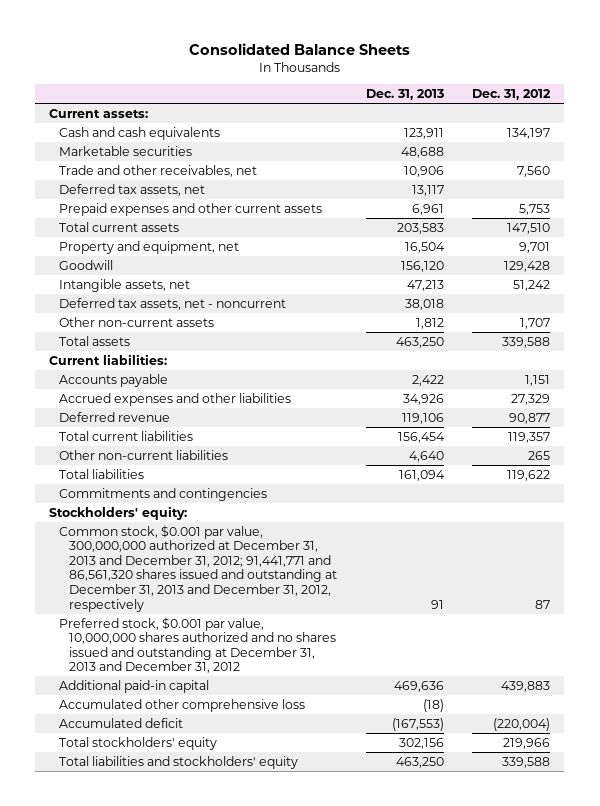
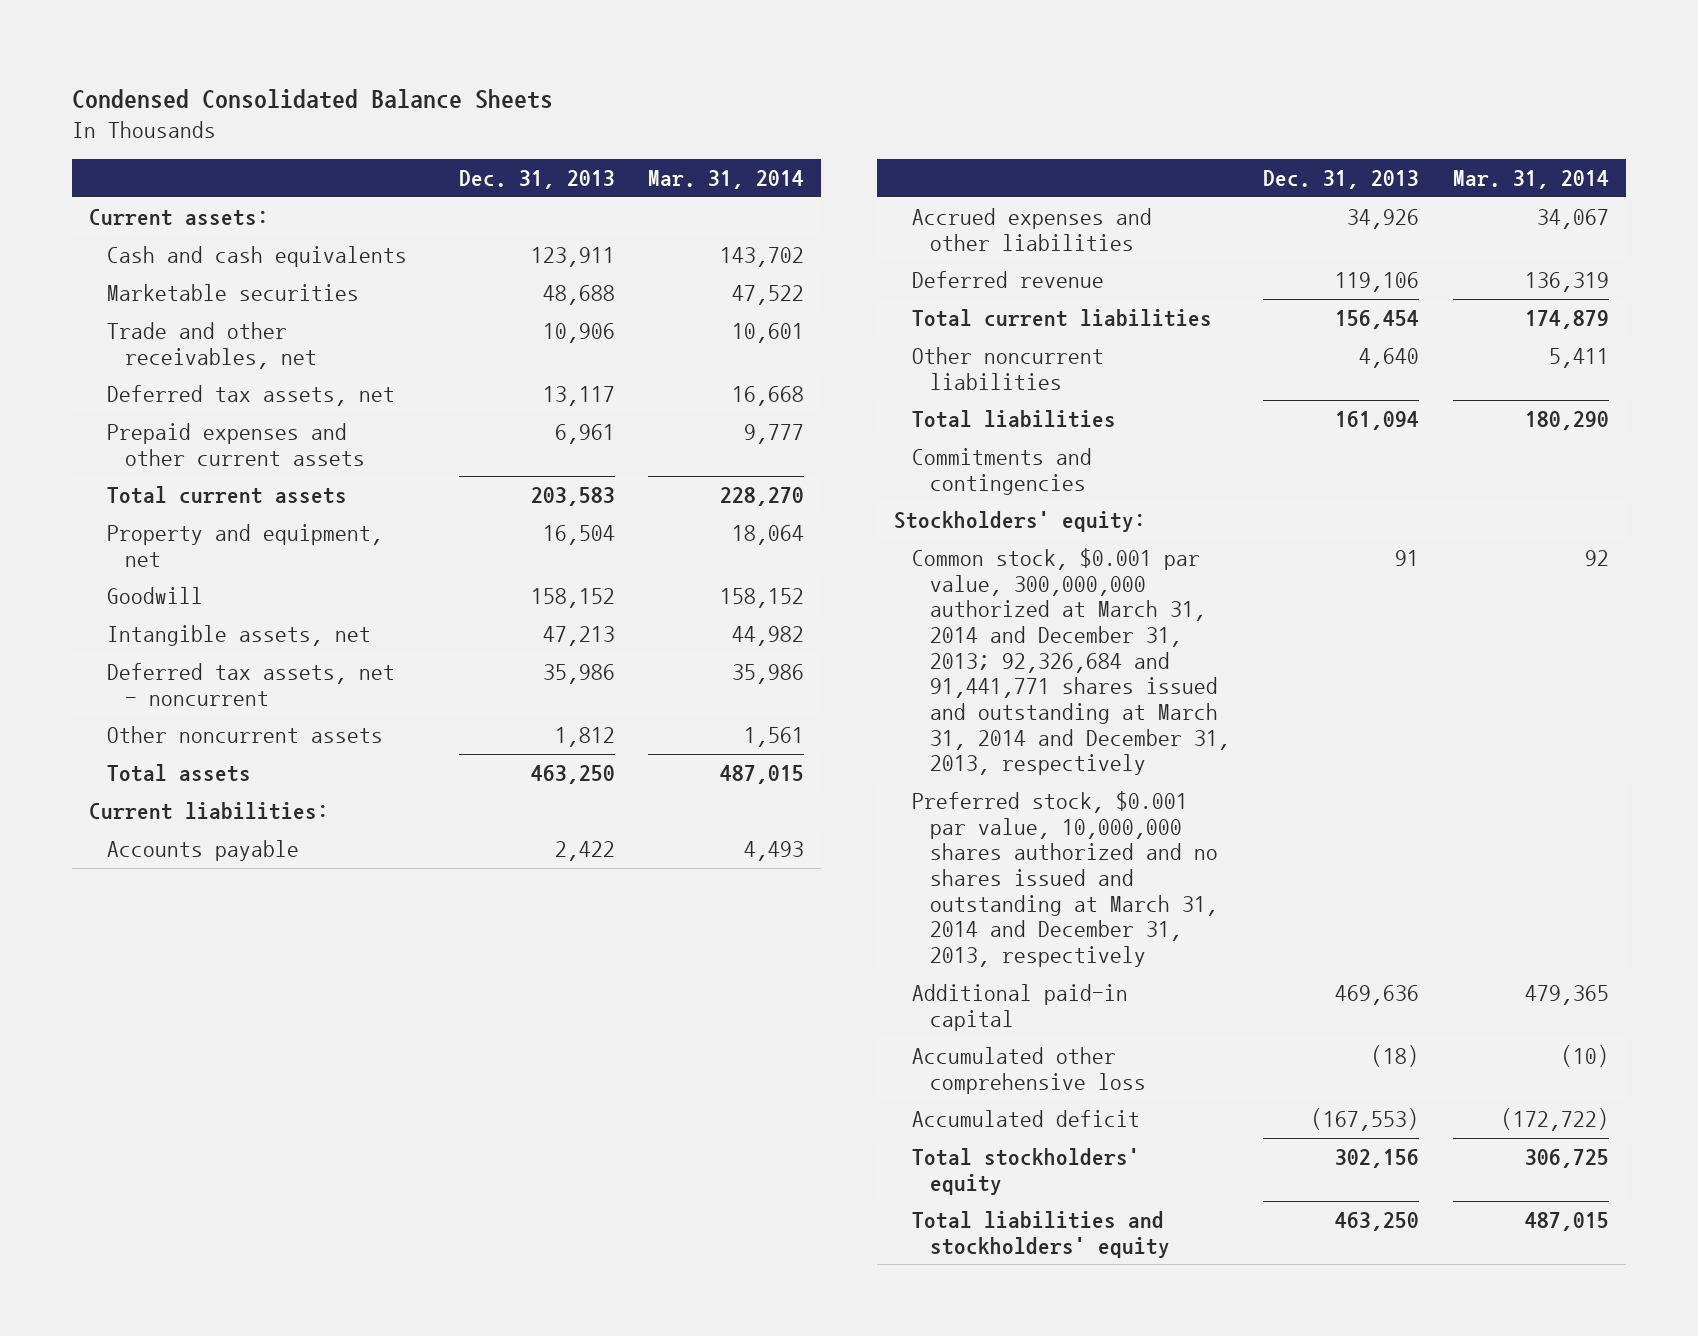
[188,42,410,55] Consolidated Balance Sheets -> [72,88,554,109] Condensed Consolidated Balance Sheets
[472,89,552,101] Dec. 31, 2012 -> none
none -> [648,170,805,190] Mar. 31, 2014
[400,260,444,272] 156,120 -> [530,587,615,608] 158,152
[404,298,444,310] 38,018 -> [542,663,615,684] 35,986
[59,316,215,327] Other non-current assets -> [107,725,384,743] Other noncurrent assets
[59,449,229,460] Other non-current liabilities -> [911,346,1104,390] Other noncurrent liabilities
[59,524,338,612] Common stock, $0.001 par value, 300,000,000 authorized at December 31, 2013 and December 31, 2012; 91,441,771 and 86,561,320 shares issued and outstanding at December 31, 2013 and December 31, 2012, respectively -> [911,547,1230,776] Common stock, $0.001 par value, 300,000,000 authorized at March 31, 2014 and December 31, 2013; 92,326,684 and 91,441,771 shares issued and outstanding at March 31, 2014 and December 31, 2013, respectively
[59,616,337,674] Preferred stock, $0.001 par value, 10,000,000 shares authorized and no shares issued and outstanding at December 31, 2013 and December 31, 2012 -> [911,790,1218,967] Preferred stock, $0.001 par value, 10,000,000 shares authorized and no shares issued and outstanding at March 31, 2014 and December 31, 2013, respectively

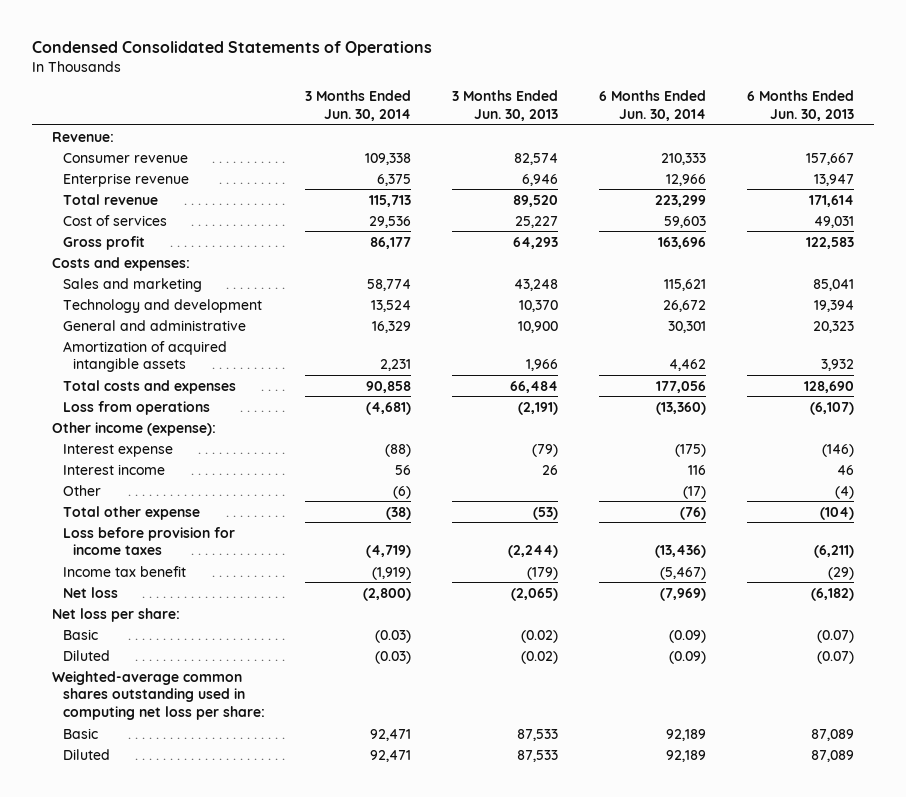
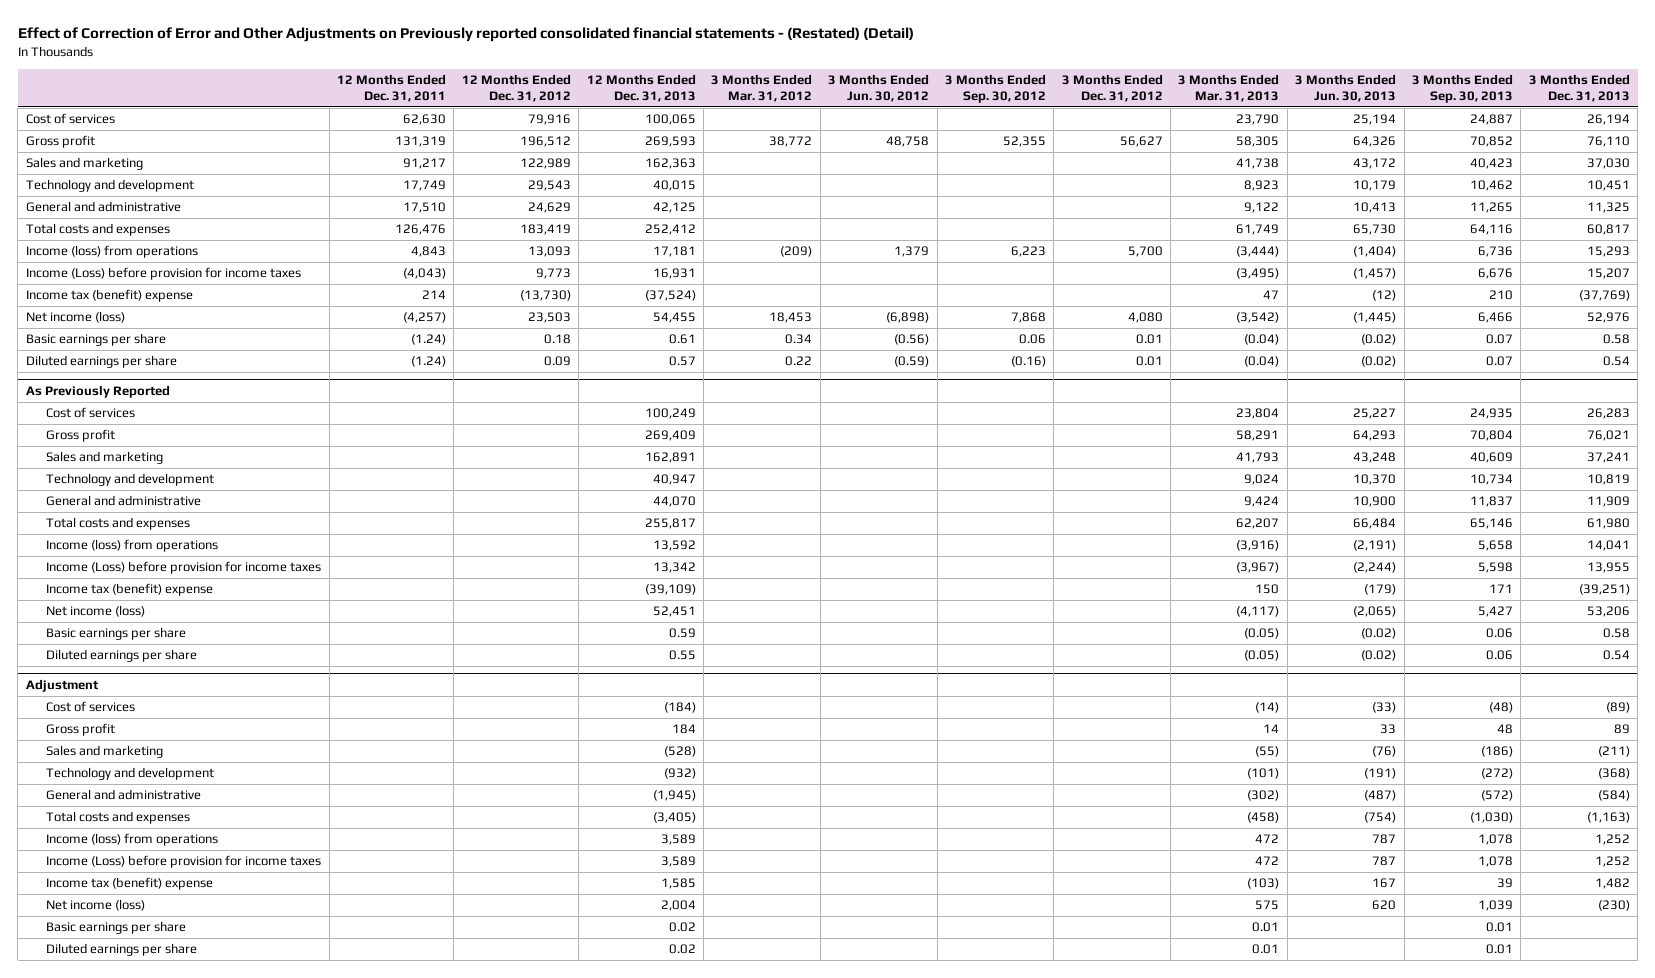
[32,41,433,57] Condensed Consolidated Statements of Operations -> [17,26,914,42] Effect of Correction of Error and Other Adjustments on Previously reported consolidated financial statements - (Restated) (Detail)
[305,90,412,122] 3 Months Ended Jun. 30, 2014 -> none
[599,90,707,122] 6 Months Ended Jun. 30, 2014 -> none
[746,90,854,122] 6 Months Ended Jun. 30, 2013 -> none
none -> [337,74,447,102] 12 Months Ended Dec. 31, 2011
none -> [461,74,571,102] 12 Months Ended Dec. 31, 2012
none -> [586,74,696,102] 12 Months Ended Dec. 31, 2013
none -> [711,74,813,102] 3 Months Ended Mar. 31, 2012
none -> [828,74,930,102] 3 Months Ended Jun. 30, 2012
none -> [944,74,1046,103] 3 Months Ended Sep. 30, 2012
none -> [1061,74,1163,102] 3 Months Ended Dec. 31, 2012
none -> [1178,74,1280,102] 3 Months Ended Mar. 31, 2013
none -> [1412,74,1514,103] 3 Months Ended Sep. 30, 2013
none -> [1528,74,1630,102] 3 Months Ended Dec. 31, 2013
[52,131,115,142] Revenue: -> none
[62,152,188,163] Consumer revenue -> none
[62,172,189,187] Enterprise revenue -> none
[62,193,158,205] Total revenue -> none
none -> [25,113,115,125] Cost of services
none -> [25,135,95,149] Gross profit
none -> [25,157,143,171] Sales and marketing
none -> [25,179,194,193] Technology and development
none -> [25,201,181,213] General and administrative
none -> [25,223,170,237] Total costs and expenses
none -> [25,245,198,259] Income (loss) from operations
none -> [25,267,301,281] Income (Loss) before provision for income taxes
none -> [25,289,193,303] Income tax (benefit) expense
none -> [25,311,125,324] Net income (loss)
none -> [25,333,166,347] Basic earnings per share
none -> [25,355,177,369] Diluted earnings per share
none -> [25,385,170,399] As Previously Reported
[52,256,191,271] Costs and expenses: -> none
[62,340,227,373] Amortization of acquired intangible assets -> none
[52,421,217,436] Other income (expense): -> none
[62,443,173,457] Interest expense -> none
[62,463,165,475] Interest income -> none
[62,484,101,496] Other -> none
[62,505,200,520] Total other expense -> none
[52,607,181,622] Net loss per share: -> none
[52,670,265,721] Weighted-average common shares outstanding used in computing net loss per share: -> none
[62,727,98,739] Basic -> none
[62,748,110,760] Diluted -> none
[62,400,210,415] Loss from operations -> [46,539,219,553] Income (loss) from operations
[62,526,235,556] Loss before provision for income taxes -> [46,561,322,575] Income (Loss) before provision for income taxes
[62,565,186,577] Income tax benefit -> [46,583,214,597] Income tax (benefit) expense
[62,586,118,598] Net loss -> [46,605,146,618] Net income (loss)
[62,628,98,640] Basic -> [46,627,187,641] Basic earnings per share
[62,649,110,661] Diluted -> [46,649,198,663] Diluted earnings per share
none -> [25,679,99,693] Adjustment
none -> [46,701,136,713] Cost of services
none -> [46,723,116,737] Gross profit
none -> [46,745,164,759] Sales and marketing
none -> [46,767,215,781] Technology and development
none -> [46,789,202,801] General and administrative
none -> [46,811,191,825] Total costs and expenses
none -> [46,833,219,847] Income (loss) from operations
none -> [46,855,322,869] Income (Loss) before provision for income taxes
none -> [46,877,214,891] Income tax (benefit) expense
none -> [46,899,146,912] Net income (loss)
none -> [46,921,187,935] Basic earnings per share
none -> [46,943,198,957] Diluted earnings per share

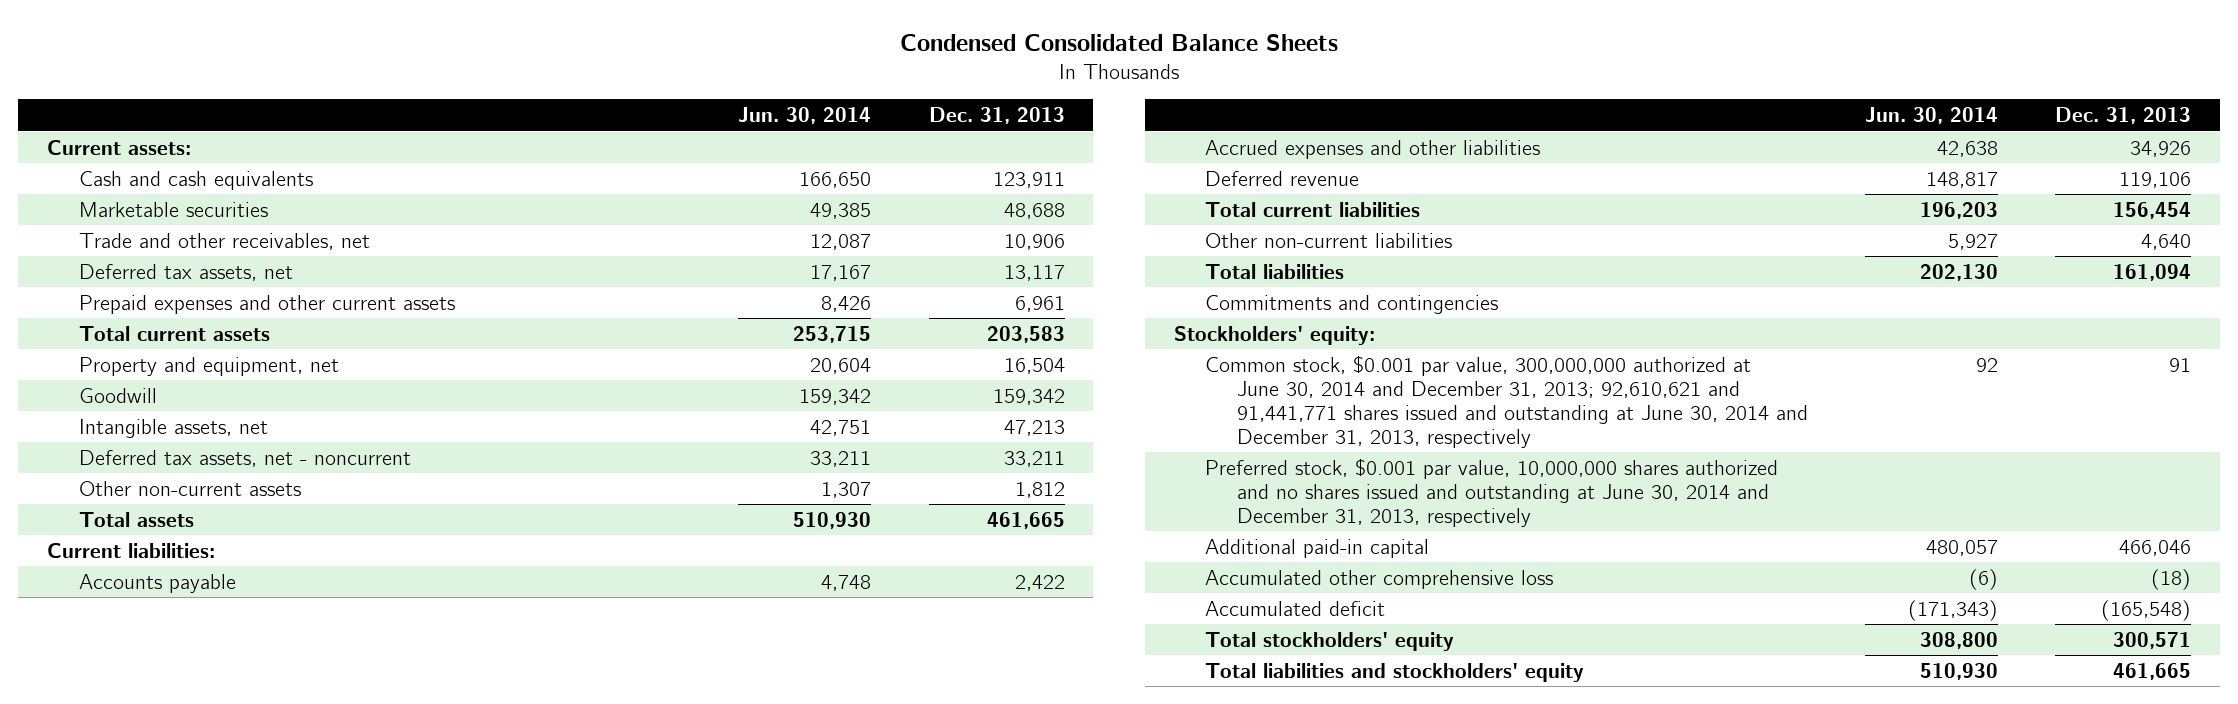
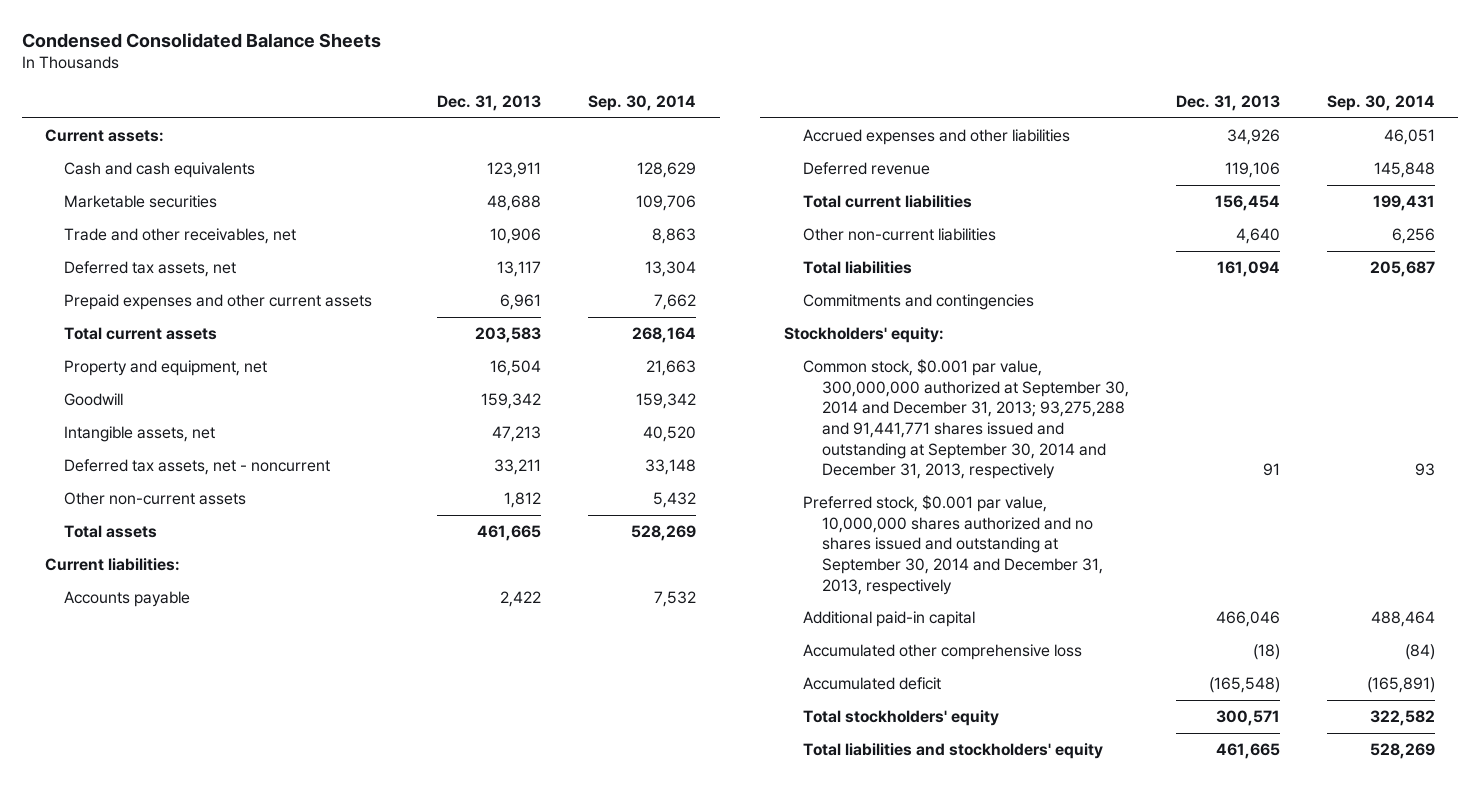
[738,107,872,125] Jun. 30, 2014 -> none
none -> [588,94,697,111] Sep. 30, 2014
[1205,354,1808,448] Common stock, $0.001 par value, 300,000,000 authorized at June 30, 2014 and December 31, 2013; 92,610,621 and 91,441,771 shares issued and outstanding at June 30, 2014 and December 31, 2013, respectively -> [802,359,1129,480] Common stock, $0.001 par value, 300,000,000 authorized at September 30, 2014 and December 31, 2013; 93,275,288 and 91,441,771 shares issued and outstanding at September 30, 2014 and December 31, 2013, respectively
[1205,457,1779,527] Preferred stock, $0.001 par value, 10,000,000 shares authorized and no shares issued and outstanding at June 30, 2014 and December 31, 2013, respectively -> [802,495,1103,595] Preferred stock, $0.001 par value, 10,000,000 shares authorized and no shares issued and outstanding at September 30, 2014 and December 31, 2013, respectively

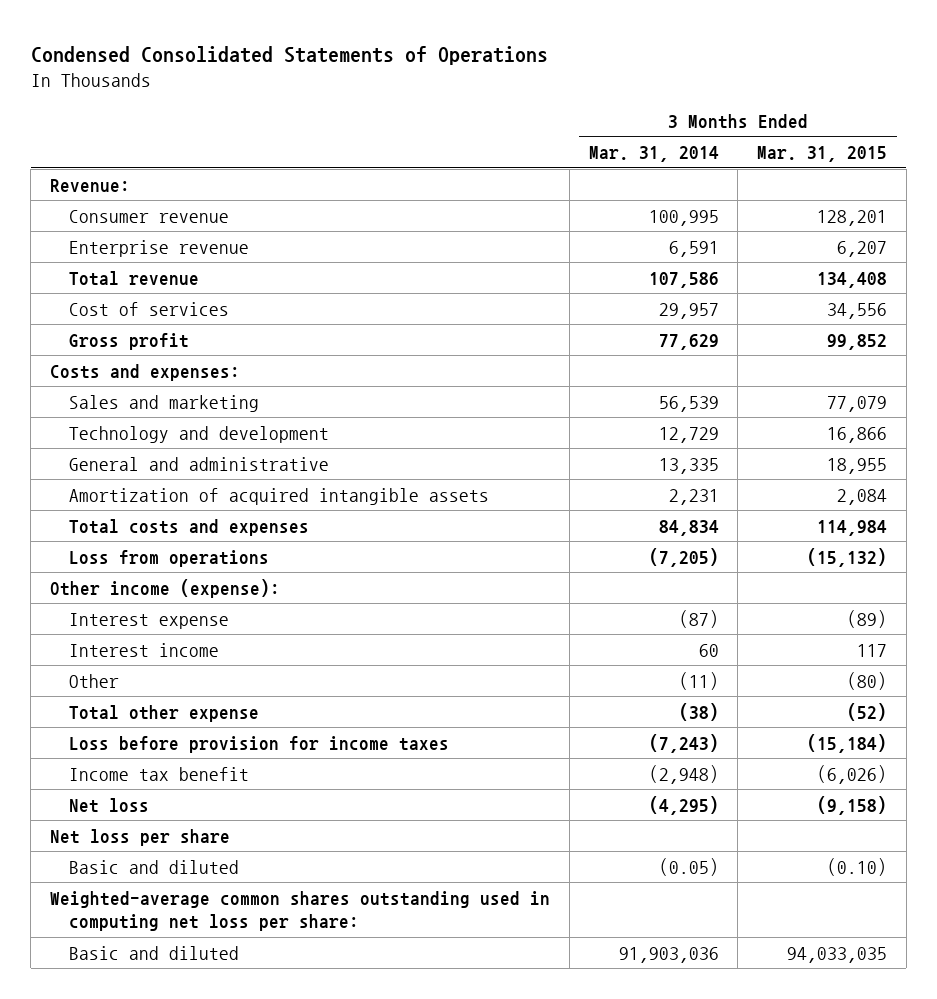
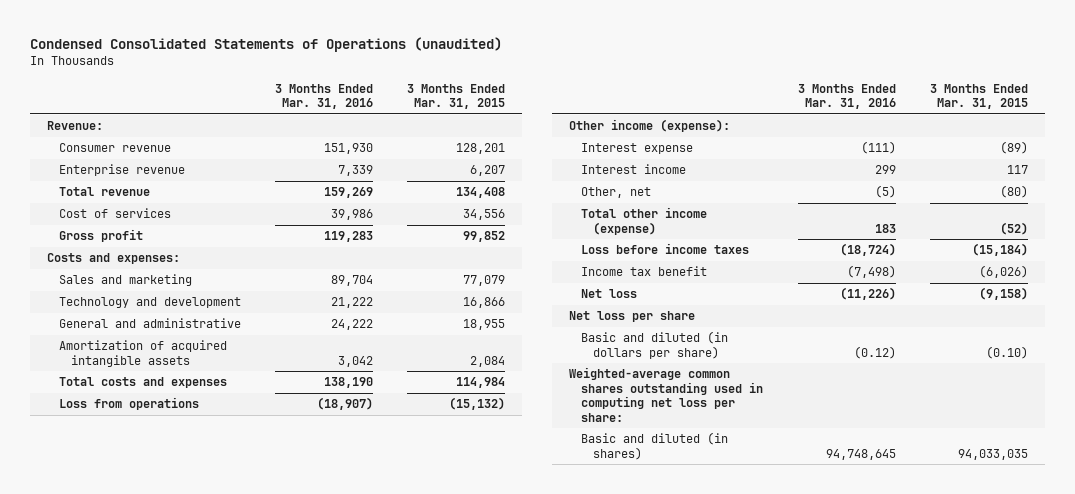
[30,45,548,65] Condensed Consolidated Statements of Operations -> [29,36,502,52] Condensed Consolidated Statements of Operations (unaudited)
[588,146,719,163] Mar. 31, 2014 -> none
none -> [274,83,373,110] 3 Months Ended Mar. 31, 2016
[69,673,120,688] Other -> [581,187,652,199] Other, net
[69,704,260,722] Total other expense -> [581,207,708,235] Total other income (expense)
[69,735,450,753] Loss before provision for income taxes -> [581,243,750,255] Loss before income taxes
[69,859,240,874] Basic and diluted -> [581,331,729,359] Basic and diluted (in dollars per share)
[69,945,240,960] Basic and diluted -> [581,432,729,460] Basic and diluted (in shares)

